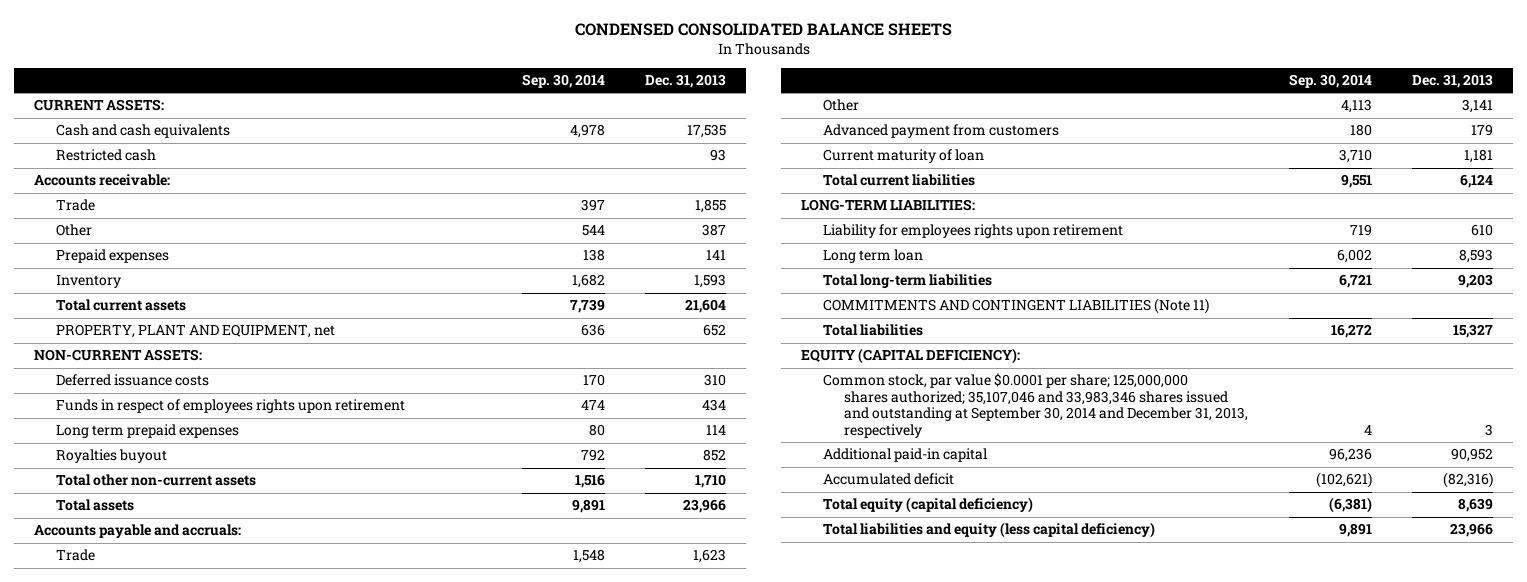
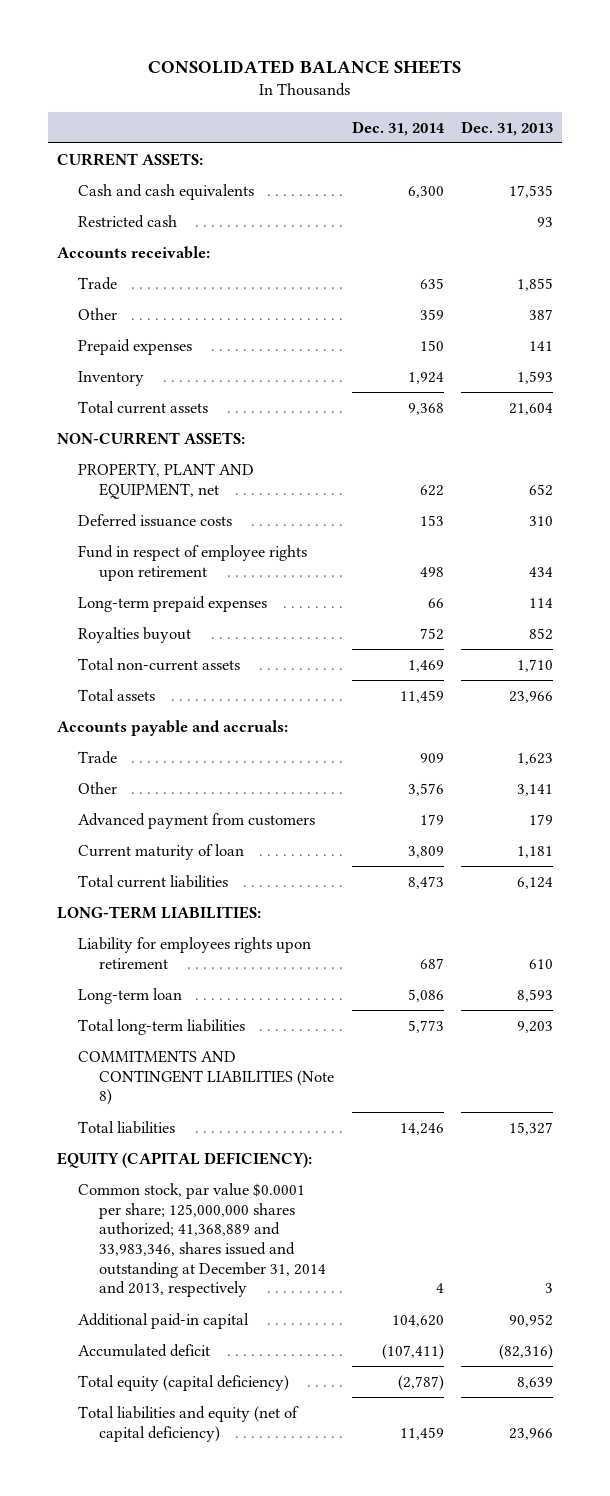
[574,23,952,37] CONDENSED CONSOLIDATED BALANCE SHEETS -> [148,60,462,75] CONSOLIDATED BALANCE SHEETS
[521,73,605,88] Sep. 30, 2014 -> none
none -> [351,120,445,136] Dec. 31, 2014
[55,324,335,339] PROPERTY, PLANT AND EQUIPMENT, net -> [78,462,255,499] PROPERTY, PLANT AND EQUIPMENT, net
[55,399,405,414] Funds in respect of employees rights upon retirement -> [78,544,308,581] Fund in respect of employee rights upon retirement
[55,424,239,439] Long term prepaid expenses -> [78,595,268,612] Long-term prepaid expenses
[55,474,256,487] Total other non-current assets -> [78,657,241,671] Total non-current assets
[822,249,923,264] Long term loan -> [78,987,183,1004] Long-term loan
[822,298,1209,315] COMMITMENTS AND CONTINGENT LIABILITIES (Note 11) -> [78,1049,335,1106] COMMITMENTS AND CONTINGENT LIABILITIES (Note 8)
[822,373,1249,439] Common stock, par value $0.0001 per share; 125,000,000 shares authorized; 35,107,046 and 33,983,346 shares issued and outstanding at September 30, 2014 and December 31, 2013, respectively -> [78,1182,327,1298] Common stock, par value $0.0001 per share; 125,000,000 shares authorized; 41,368,889 and 33,983,346, shares issued and outstanding at December 31, 2014 and 2013, respectively
[822,522,1155,539] Total liabilities and equity (less capital deficiency) -> [78,1405,300,1442] Total liabilities and equity (net of capital deficiency)

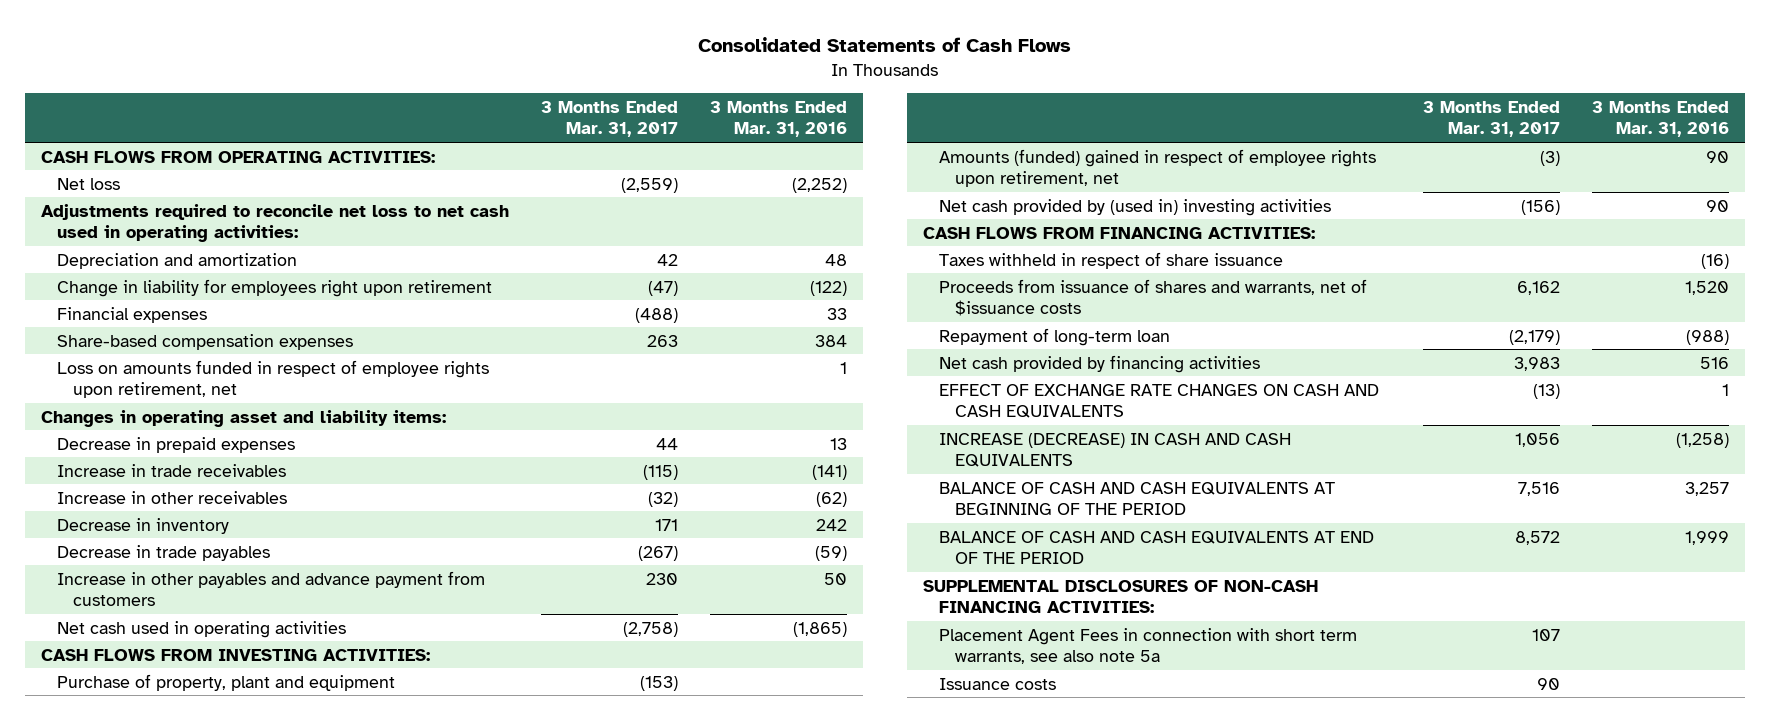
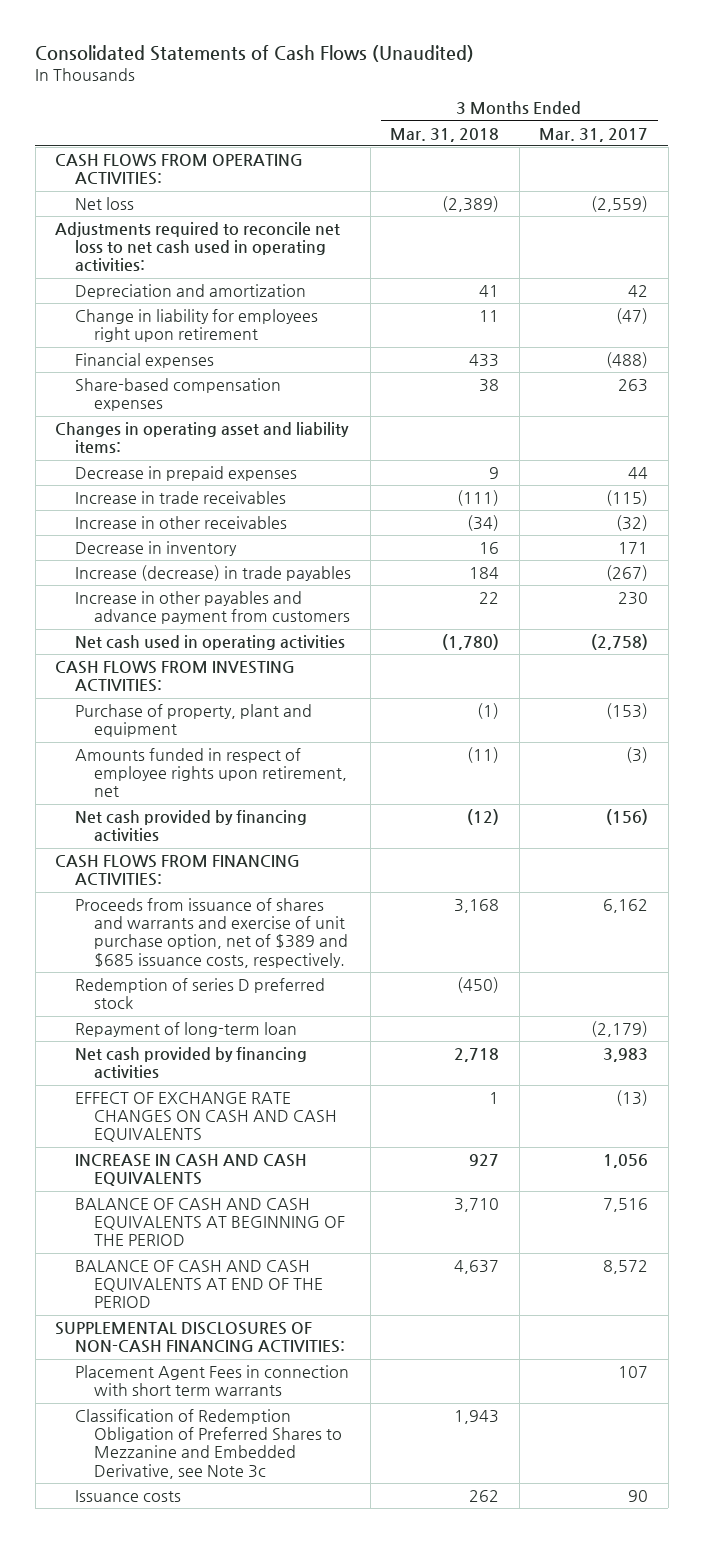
[697,36,1071,52] Consolidated Statements of Cash Flows -> [35,45,475,63] Consolidated Statements of Cash Flows (Unaudited)
[709,100,847,138] 3 Months Ended Mar. 31, 2016 -> none
none -> [390,127,500,142] Mar. 31, 2018
[56,359,489,399] Loss on amounts funded in respect of employee rights upon retirement, net -> none
[56,544,270,561] Decrease in trade payables -> [74,565,351,582] Increase (decrease) in trade payables
[938,148,1376,188] Amounts (funded) gained in respect of employee rights upon retirement, net -> [74,748,348,798] Amounts funded in respect of employee rights upon retirement, net
[938,198,1331,216] Net cash provided by (used in) investing activities -> [74,810,307,843] Net cash provided by financing activities
[938,251,1283,269] Taxes withheld in respect of share issuance -> none
[938,278,1367,317] Proceeds from issuance of shares and warrants, net of $issuance costs -> [74,898,349,968] Proceeds from issuance of shares and warrants and exercise of unit purchase option, net of $389 and $685 issuance costs, respectively.
none -> [74,978,325,1010] Redemption of series D preferred stock
[938,432,1291,468] INCREASE (DECREASE) IN CASH AND CASH EQUIVALENTS -> [74,1154,307,1187] INCREASE IN CASH AND CASH EQUIVALENTS
[938,627,1357,665] Placement Agent Fees in connection with short term warrants, see also note 5a -> [74,1365,349,1397] Placement Agent Fees in connection with short term warrants
none -> [74,1409,343,1479] Classification of Redemption Obligation of Preferred Shares to Mezzanine and Embedded Derivative, see Note 3c

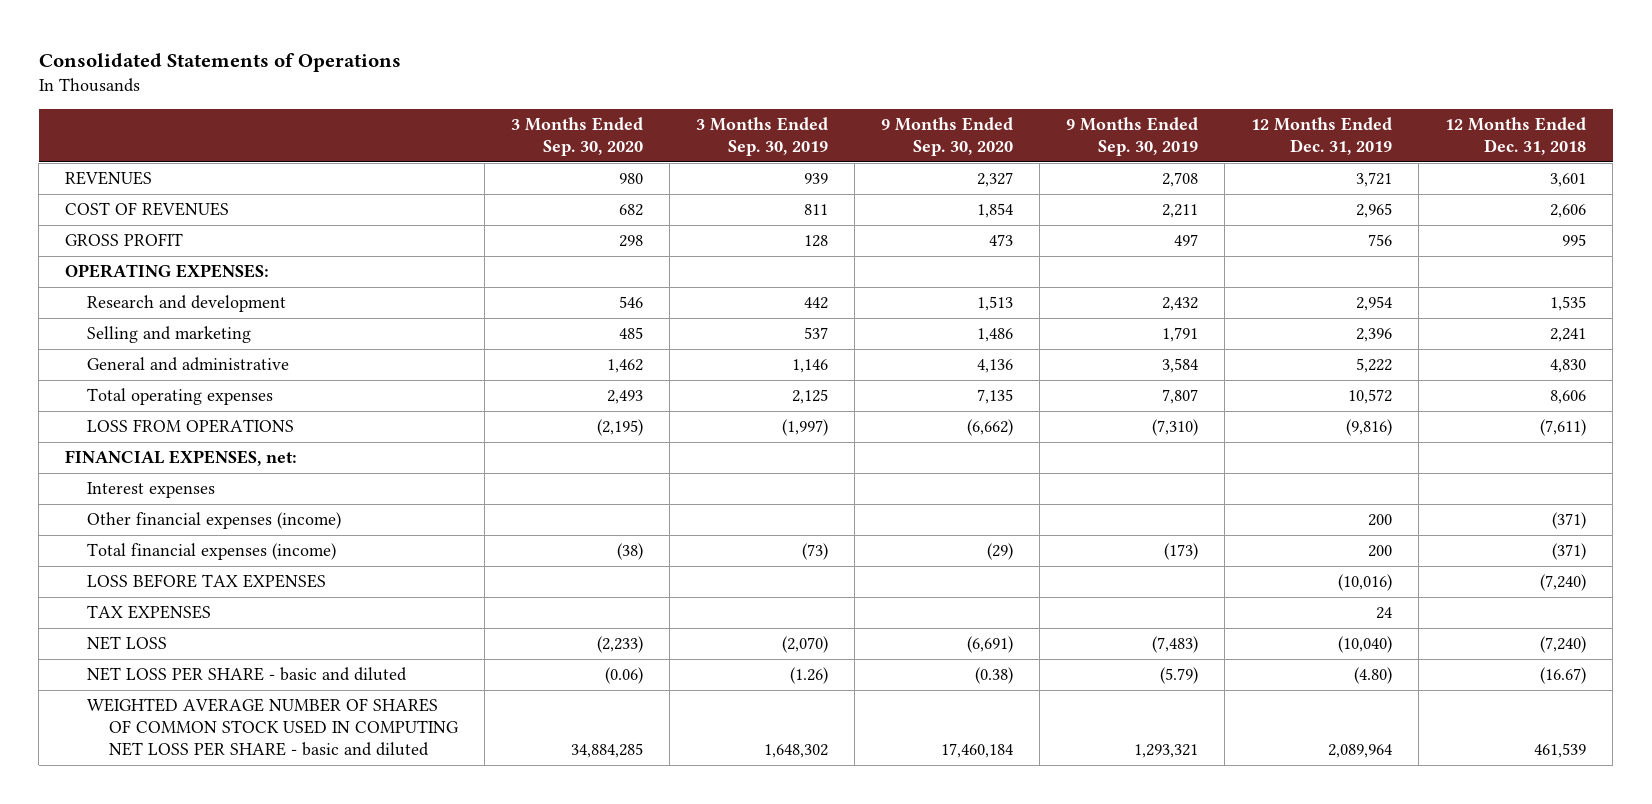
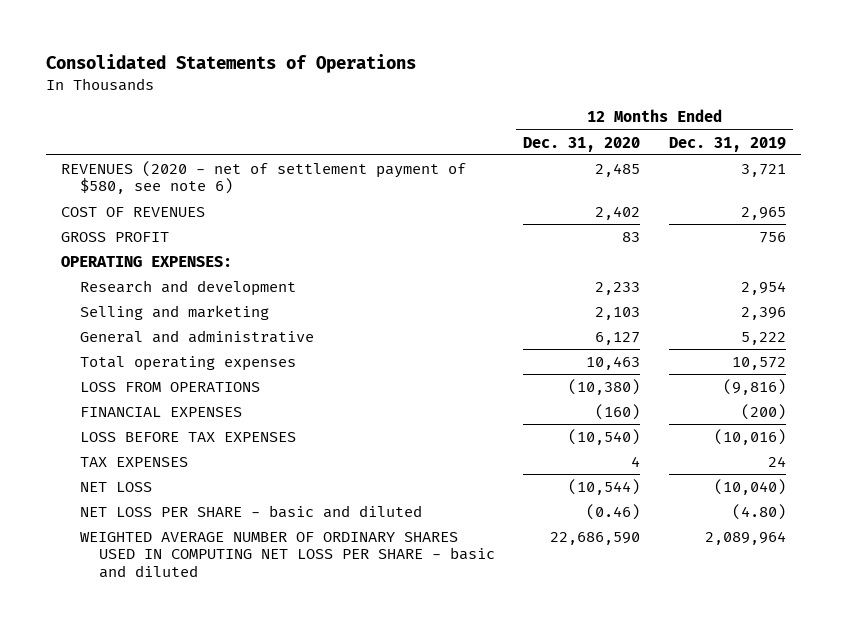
[511,117,644,157] 3 Months Ended Sep. 30, 2020 -> none
[696,117,829,157] 3 Months Ended Sep. 30, 2019 -> none
[881,117,1014,157] 9 Months Ended Sep. 30, 2020 -> none
[1066,117,1199,157] 9 Months Ended Sep. 30, 2019 -> none
[1445,117,1587,156] 12 Months Ended Dec. 31, 2018 -> none
none -> [523,136,641,152] Dec. 31, 2020
[65,171,153,186] REVENUES -> [60,160,466,195] REVENUES (2020 - net of settlement payment of $580, see note 6)
[65,450,298,467] FINANCIAL EXPENSES, net: -> none
[87,482,216,499] Interest expenses -> none
[87,512,342,530] Other financial expenses (income) -> none
[87,543,337,561] Total financial expenses (income) -> [79,406,242,417] FINANCIAL EXPENSES
[1368,545,1393,558] 200 -> [741,403,787,420] (200)
[87,698,459,757] WEIGHTED AVERAGE NUMBER OF SHARES OF COMMON STOCK USED IN COMPUTING NET LOSS PER SHARE - basic and diluted -> [79,531,495,578] WEIGHTED AVERAGE NUMBER OF ORDINARY SHARES USED IN COMPUTING NET LOSS PER SHARE - basic and diluted

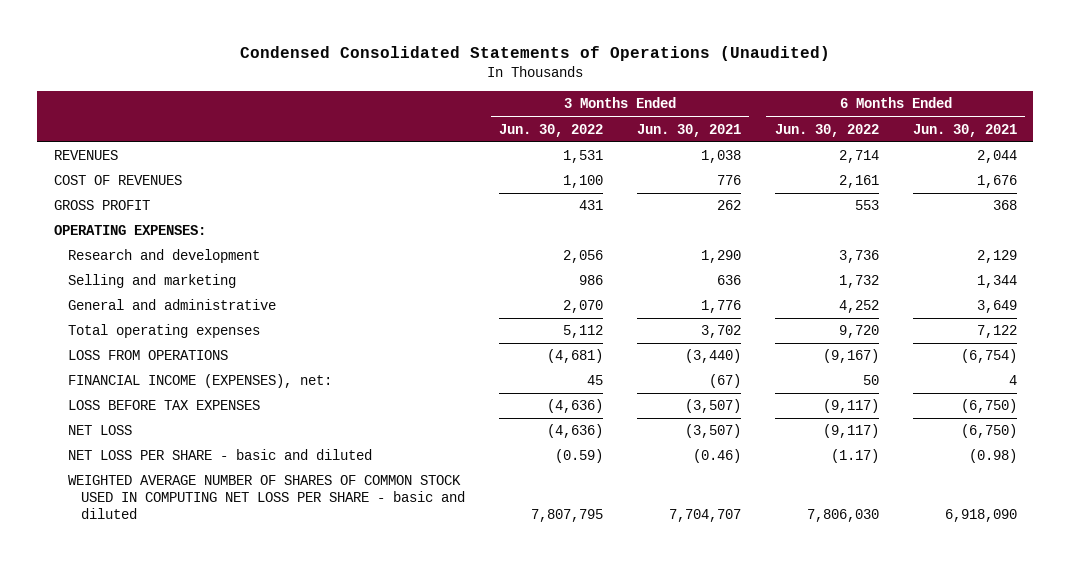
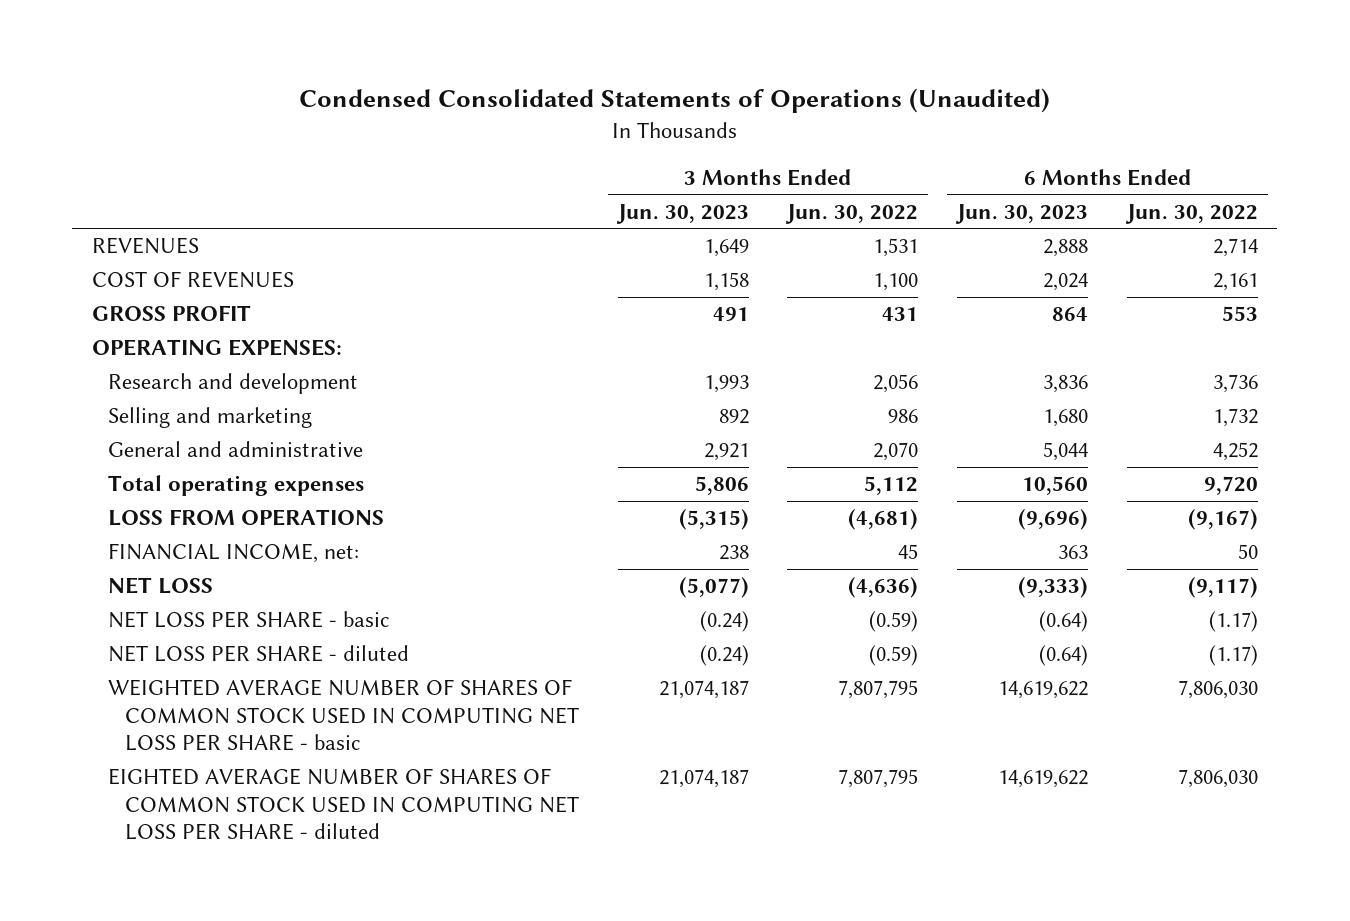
[637,123,742,137] Jun. 30, 2021 -> none
[912,123,1017,137] Jun. 30, 2021 -> none
none -> [615,203,749,224] Jun. 30, 2023
none -> [955,203,1089,224] Jun. 30, 2023
[67,400,260,411] LOSS BEFORE TAX EXPENSES -> none
[67,374,332,389] FINANCIAL INCOME (EXPENSES), net: -> [108,543,360,564] FINANCIAL INCOME, net:
[67,449,372,461] NET LOSS PER SHARE - basic and diluted -> [108,611,391,629] NET LOSS PER SHARE - basic
none -> [108,645,410,663] NET LOSS PER SHARE - diluted
[67,475,466,520] WEIGHTED AVERAGE NUMBER OF SHARES OF COMMON STOCK USED IN COMPUTING NET LOSS PER SHARE - basic and diluted -> [108,679,579,752] WEIGHTED AVERAGE NUMBER OF SHARES OF COMMON STOCK USED IN COMPUTING NET LOSS PER SHARE - basic
none -> [108,768,579,841] EIGHTED AVERAGE NUMBER OF SHARES OF COMMON STOCK USED IN COMPUTING NET LOSS PER SHARE - diluted

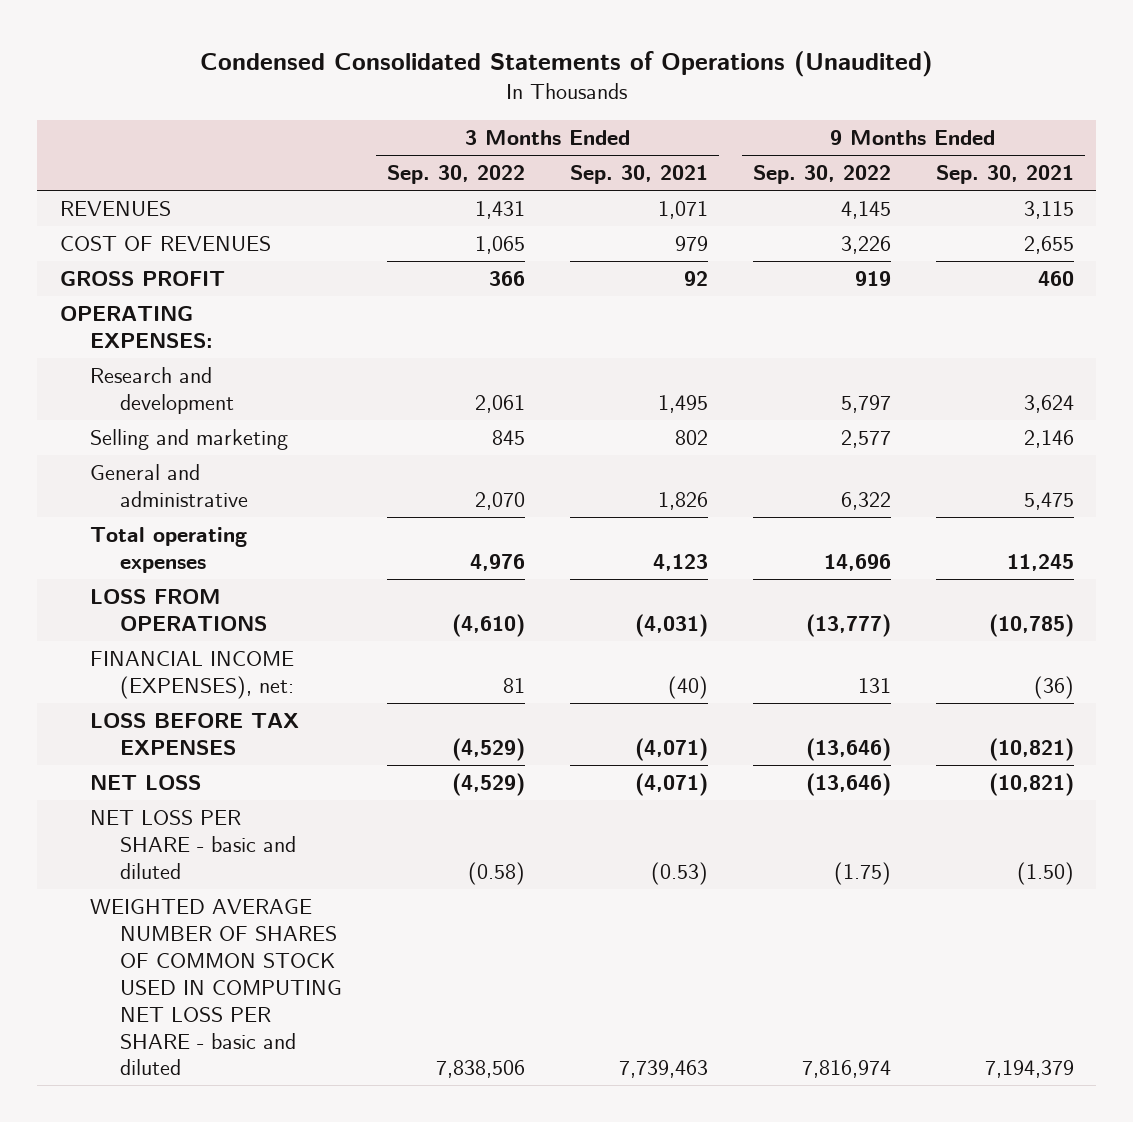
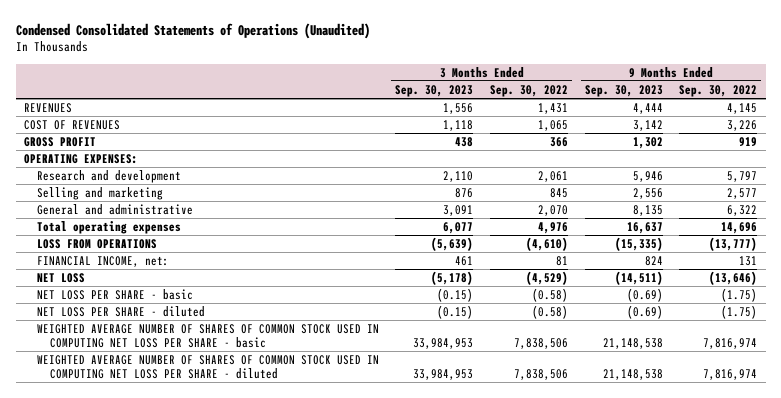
[570,165,709,185] Sep. 30, 2021 -> none
[935,165,1074,185] Sep. 30, 2021 -> none
none -> [395,84,474,97] Sep. 30, 2023
none -> [584,84,663,97] Sep. 30, 2023
[89,711,299,755] LOSS BEFORE TAX EXPENSES -> none
[89,650,295,699] FINANCIAL INCOME (EXPENSES), net: -> [36,255,169,267] FINANCIAL INCOME, net:
[89,809,297,879] NET LOSS PER SHARE - basic and diluted -> [36,288,193,300] NET LOSS PER SHARE - basic
none -> [36,305,205,317] NET LOSS PER SHARE - diluted
[89,898,343,1076] WEIGHTED AVERAGE NUMBER OF SHARES OF COMMON STOCK USED IN COMPUTING NET LOSS PER SHARE - basic and diluted -> [36,323,379,349] WEIGHTED AVERAGE NUMBER OF SHARES OF COMMON STOCK USED IN COMPUTING NET LOSS PER SHARE - basic
none -> [36,354,379,380] WEIGHTED AVERAGE NUMBER OF SHARES OF COMMON STOCK USED IN COMPUTING NET LOSS PER SHARE - diluted

